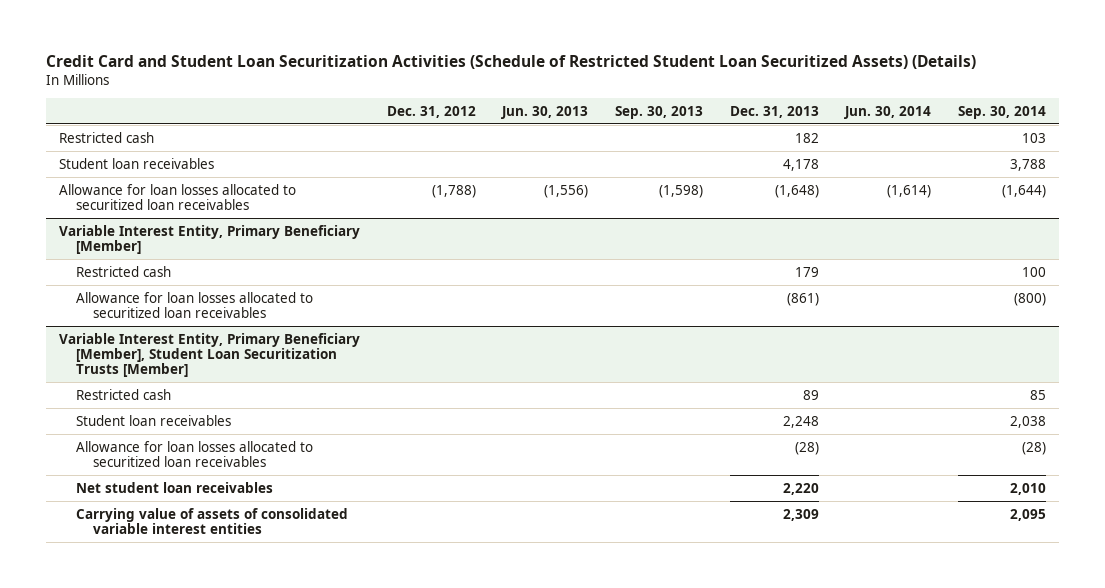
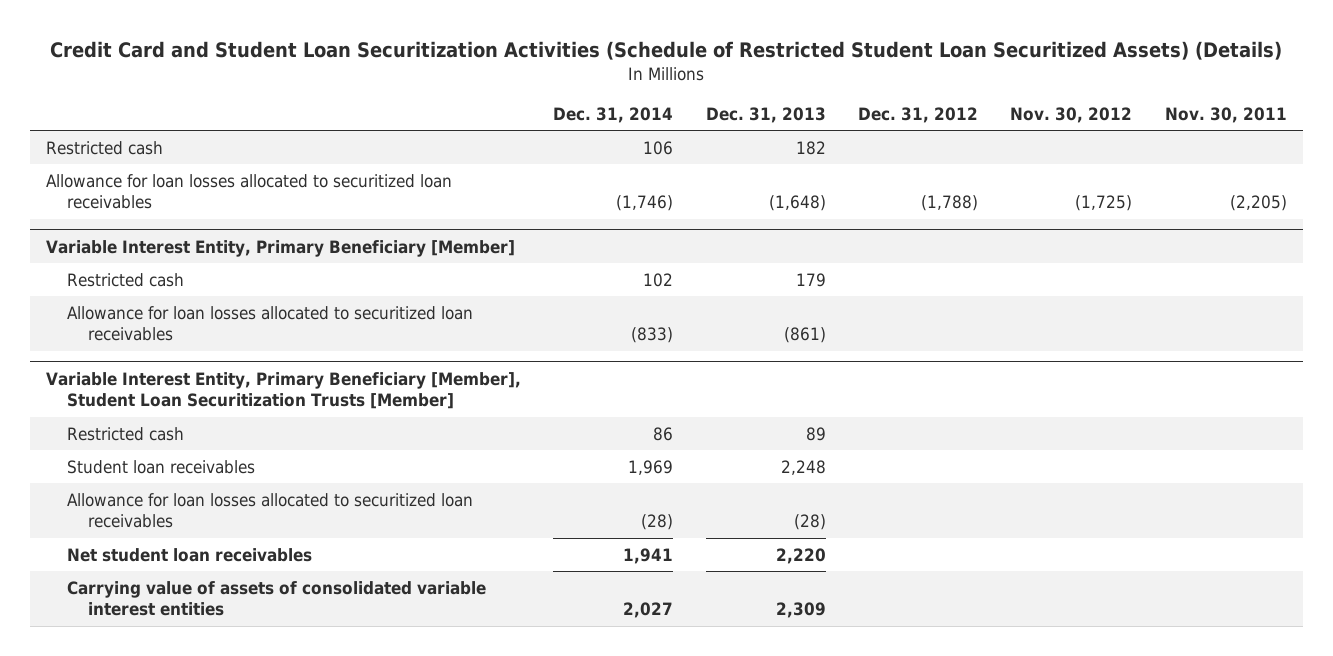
[501,105,589,119] Jun. 30, 2013 -> none
[614,105,703,119] Sep. 30, 2013 -> none
[844,105,932,119] Jun. 30, 2014 -> none
[957,105,1046,119] Sep. 30, 2014 -> none
none -> [553,106,674,123] Dec. 31, 2014
none -> [1010,106,1133,123] Nov. 30, 2012
none -> [1164,106,1287,123] Nov. 30, 2011
[59,157,215,169] Student loan receivables -> none

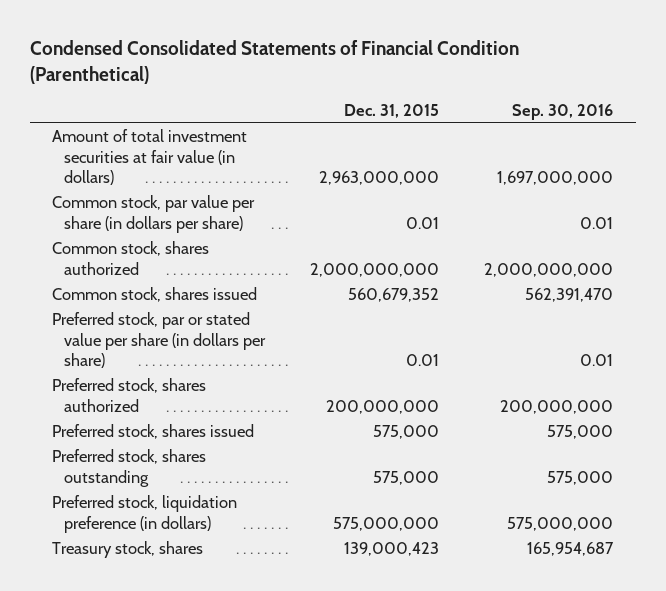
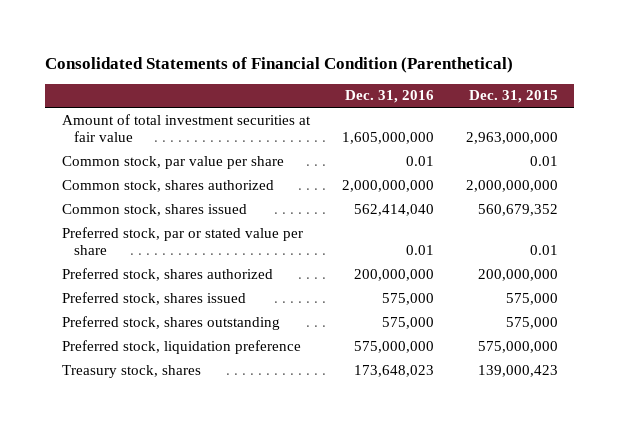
[29,40,519,84] Condensed Consolidated Statements of Financial Condition (Parenthetical) -> [45,56,514,73] Consolidated Statements of Financial Condition (Parenthetical)
[512,103,614,120] Sep. 30, 2016 -> none
none -> [344,90,434,104] Dec. 31, 2016
[52,129,248,185] Amount of total investment securities at fair value (in dollars) -> [61,113,311,143] Amount of total investment securities at fair value
[52,195,256,233] Common stock, par value per share (in dollars per share) -> [61,155,284,169] Common stock, par value per share
[52,312,267,368] Preferred stock, par or stated value per share (in dollars per share) -> [61,226,303,256] Preferred stock, par or stated value per share
[52,495,238,533] Preferred stock, liquidation preference (in dollars) -> [61,339,301,354] Preferred stock, liquidation preference

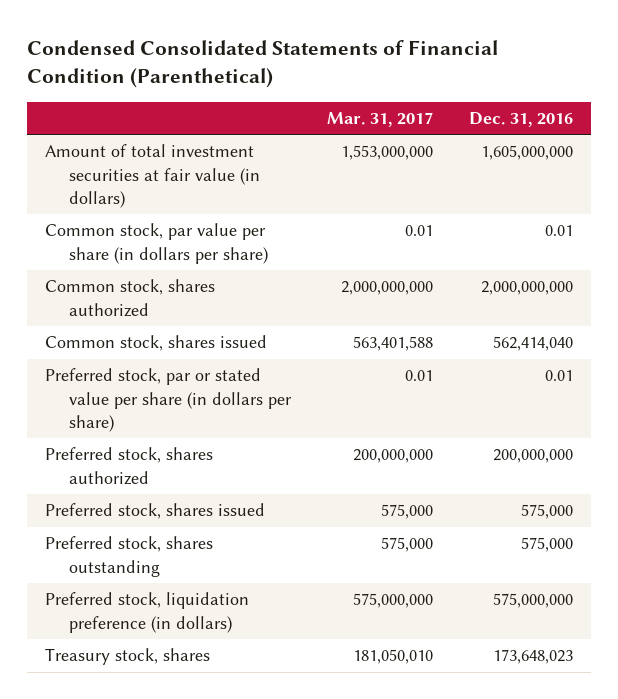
[45,56,514,73] Consolidated Statements of Financial Condition (Parenthetical) -> [27,40,499,89] Condensed Consolidated Statements of Financial Condition (Parenthetical)
[469,90,559,104] Dec. 31, 2015 -> none
none -> [327,111,434,127] Mar. 31, 2017
[61,113,311,143] Amount of total investment securities at fair value -> [45,144,261,208] Amount of total investment securities at fair value (in dollars)
[61,155,284,169] Common stock, par value per share -> [45,223,269,264] Common stock, par value per share (in dollars per share)
[61,226,303,256] Preferred stock, par or stated value per share -> [45,368,293,432] Preferred stock, par or stated value per share (in dollars per share)
[61,339,301,354] Preferred stock, liquidation preference -> [45,592,250,633] Preferred stock, liquidation preference (in dollars)

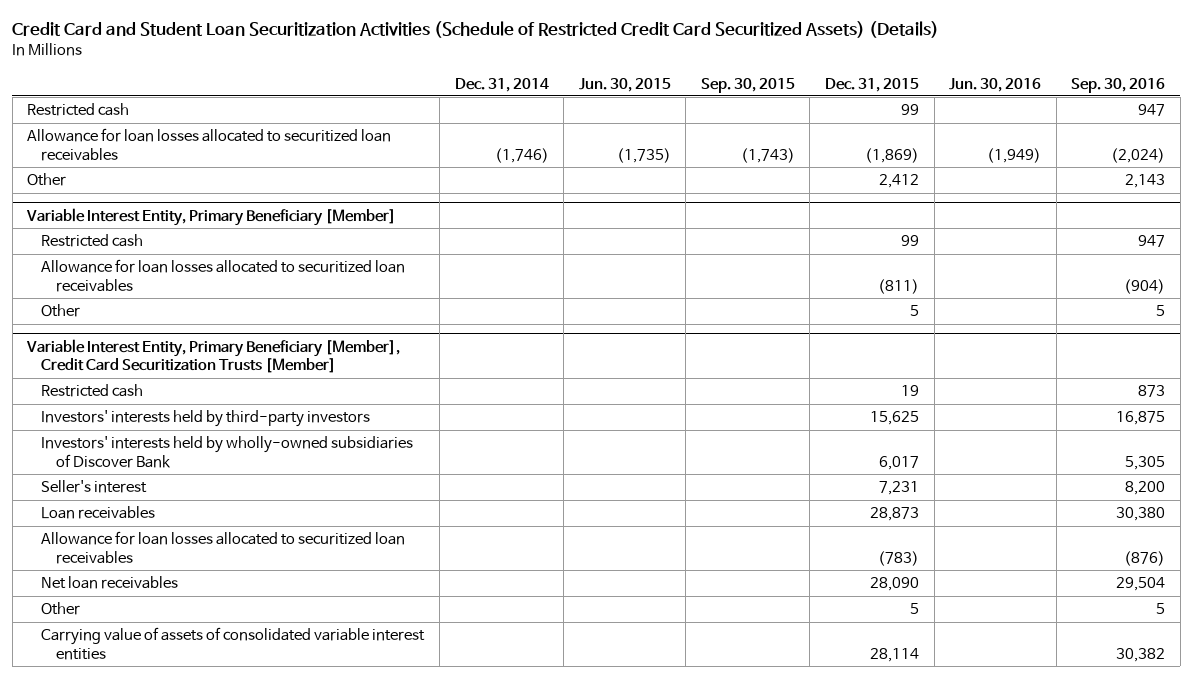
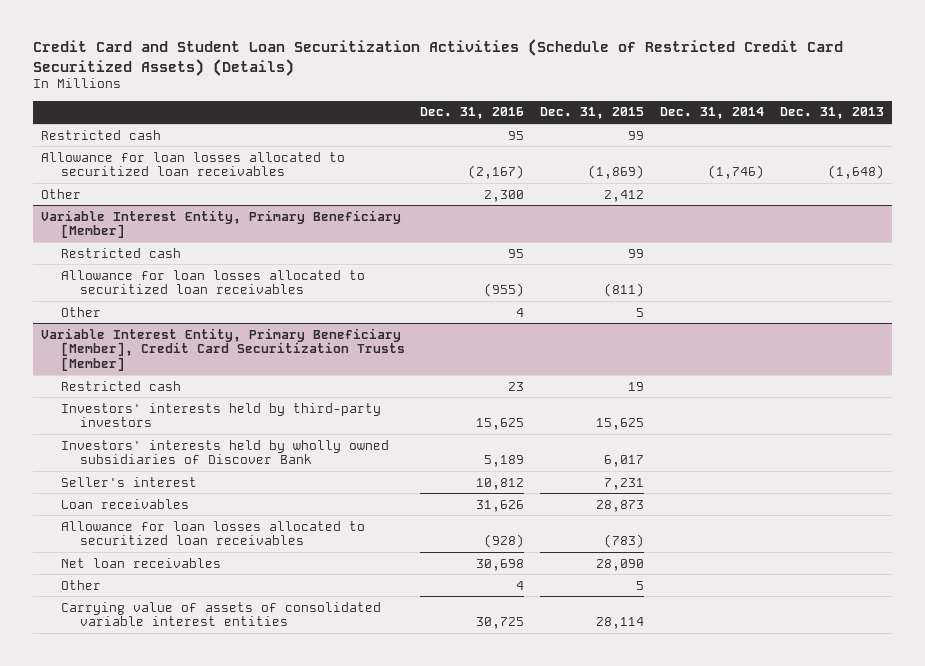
[578,77,671,92] Jun. 30, 2015 -> none
[700,77,795,93] Sep. 30, 2015 -> none
[949,77,1042,92] Jun. 30, 2016 -> none
[1071,77,1166,93] Sep. 30, 2016 -> none
none -> [420,107,525,120] Dec. 31, 2016
none -> [780,107,885,120] Dec. 31, 2013
[41,436,414,468] Investors' interests held by wholly-owned subsidiaries of Discover Bank -> [60,439,389,465] Investors' interests held by wholly owned subsidiaries of Discover Bank

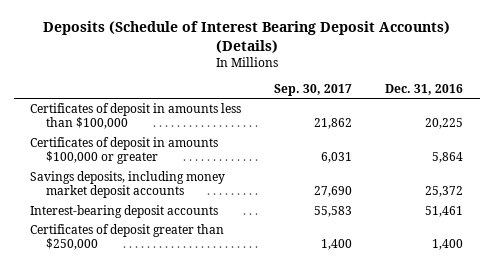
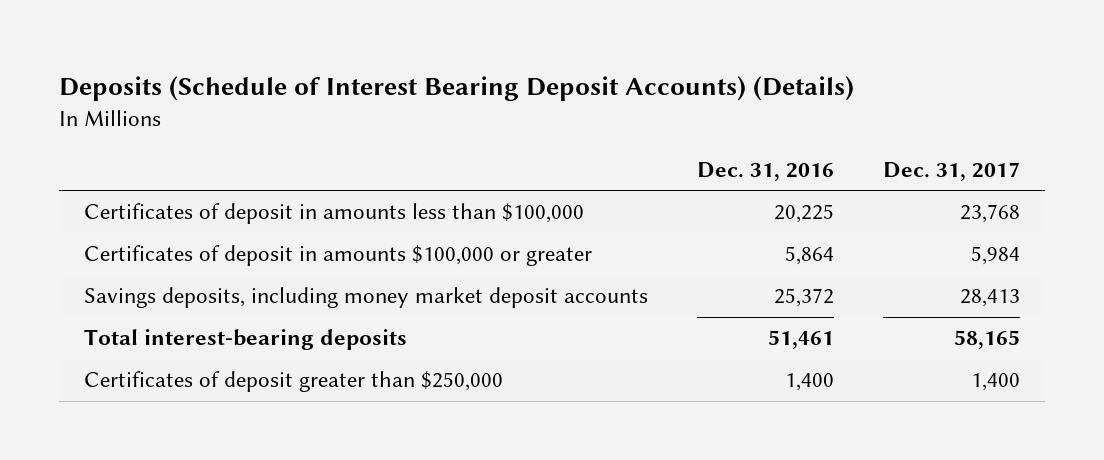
[274,84,353,97] Sep. 30, 2017 -> none
none -> [883,161,1021,181] Dec. 31, 2017
[30,204,219,218] Interest-bearing deposit accounts -> [83,329,407,351] Total interest-bearing deposits

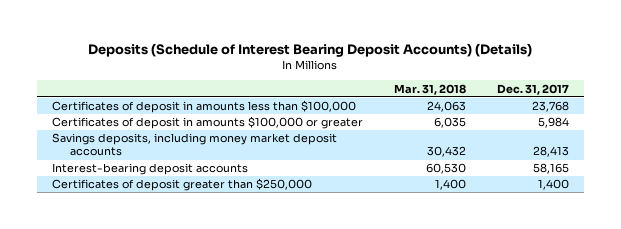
[697,161,835,181] Dec. 31, 2016 -> none
none -> [393,83,466,95] Mar. 31, 2018
[83,329,407,351] Total interest-bearing deposits -> [52,163,249,176] Interest-bearing deposit accounts

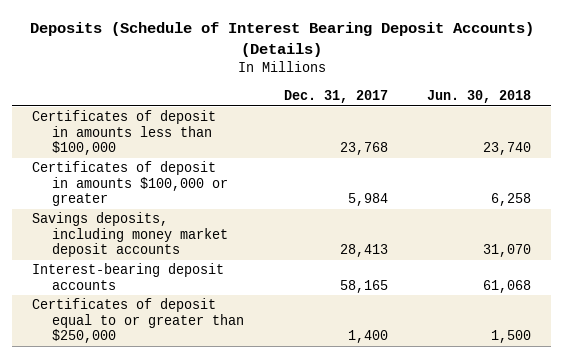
[393,83,466,95] Mar. 31, 2018 -> none
none -> [426,90,531,104] Jun. 30, 2018
[52,178,313,192] Certificates of deposit greater than $250,000 -> [32,298,245,344] Certificates of deposit equal to or greater than $250,000

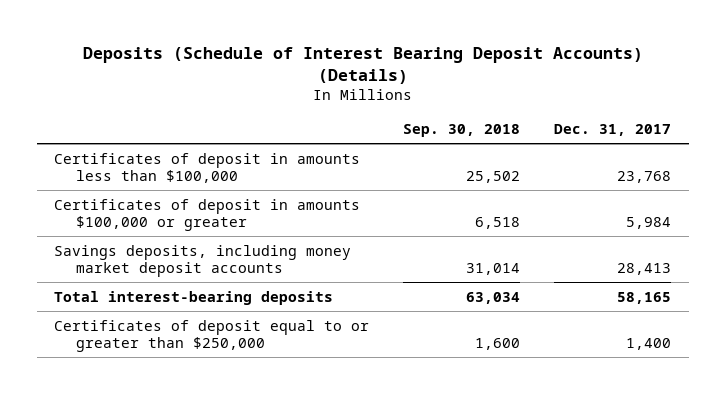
[426,90,531,104] Jun. 30, 2018 -> none
none -> [403,124,521,138] Sep. 30, 2018
[32,263,225,290] Interest-bearing deposit accounts -> [53,290,333,305] Total interest-bearing deposits

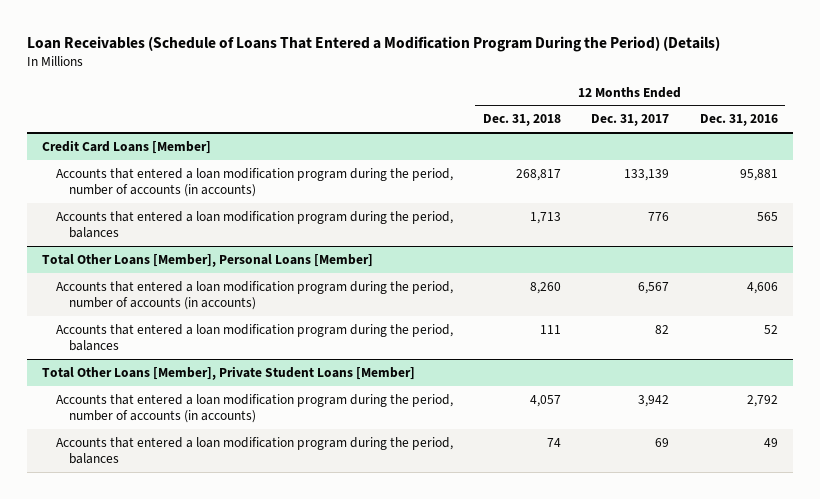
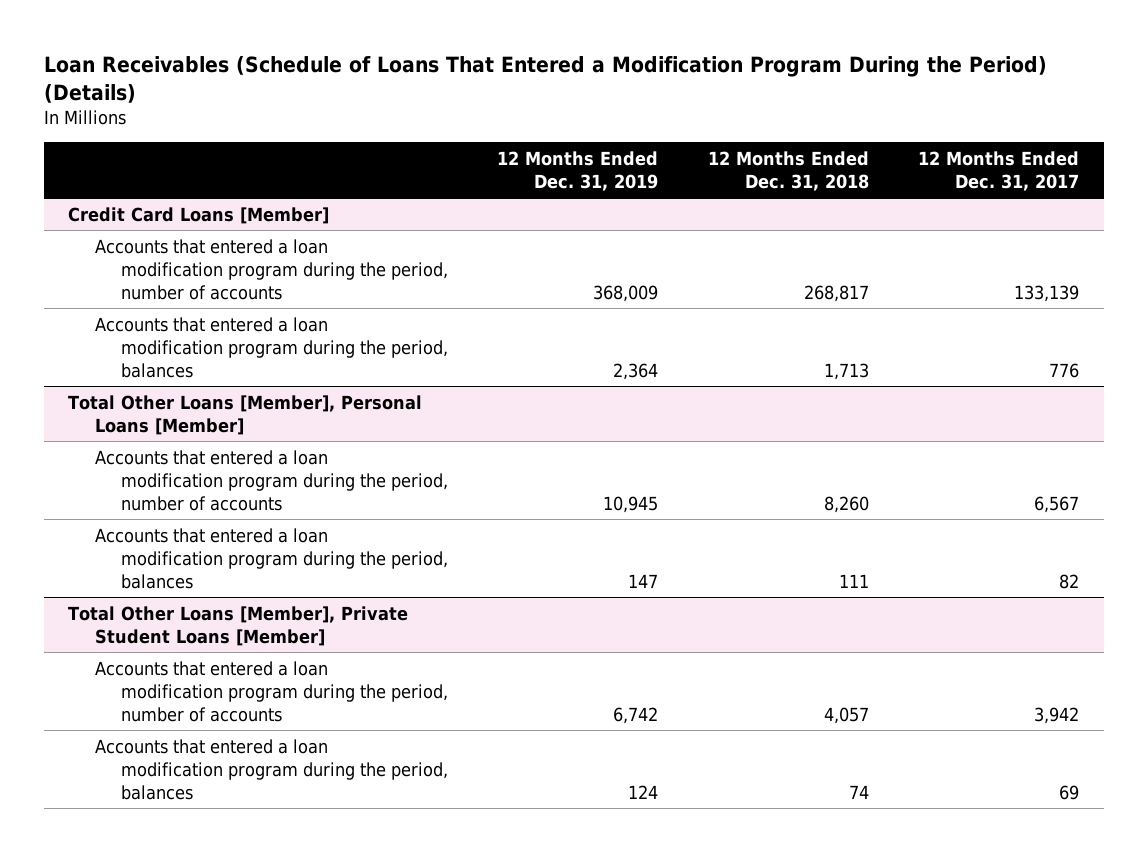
[699,114,778,127] Dec. 31, 2016 -> none
none -> [497,150,659,191] 12 Months Ended Dec. 31, 2019
[55,167,453,198] Accounts that entered a loan modification program during the period, number of accounts (in accounts) -> [94,238,449,300] Accounts that entered a loan modification program during the period, number of accounts
[55,280,453,311] Accounts that entered a loan modification program during the period, number of accounts (in accounts) -> [94,449,449,511] Accounts that entered a loan modification program during the period, number of accounts
[55,393,453,424] Accounts that entered a loan modification program during the period, number of accounts (in accounts) -> [94,660,449,722] Accounts that entered a loan modification program during the period, number of accounts

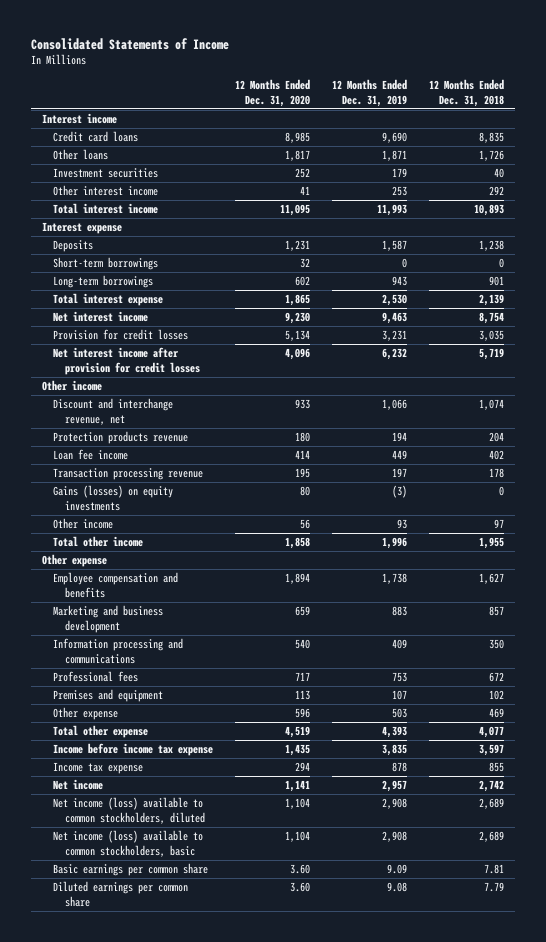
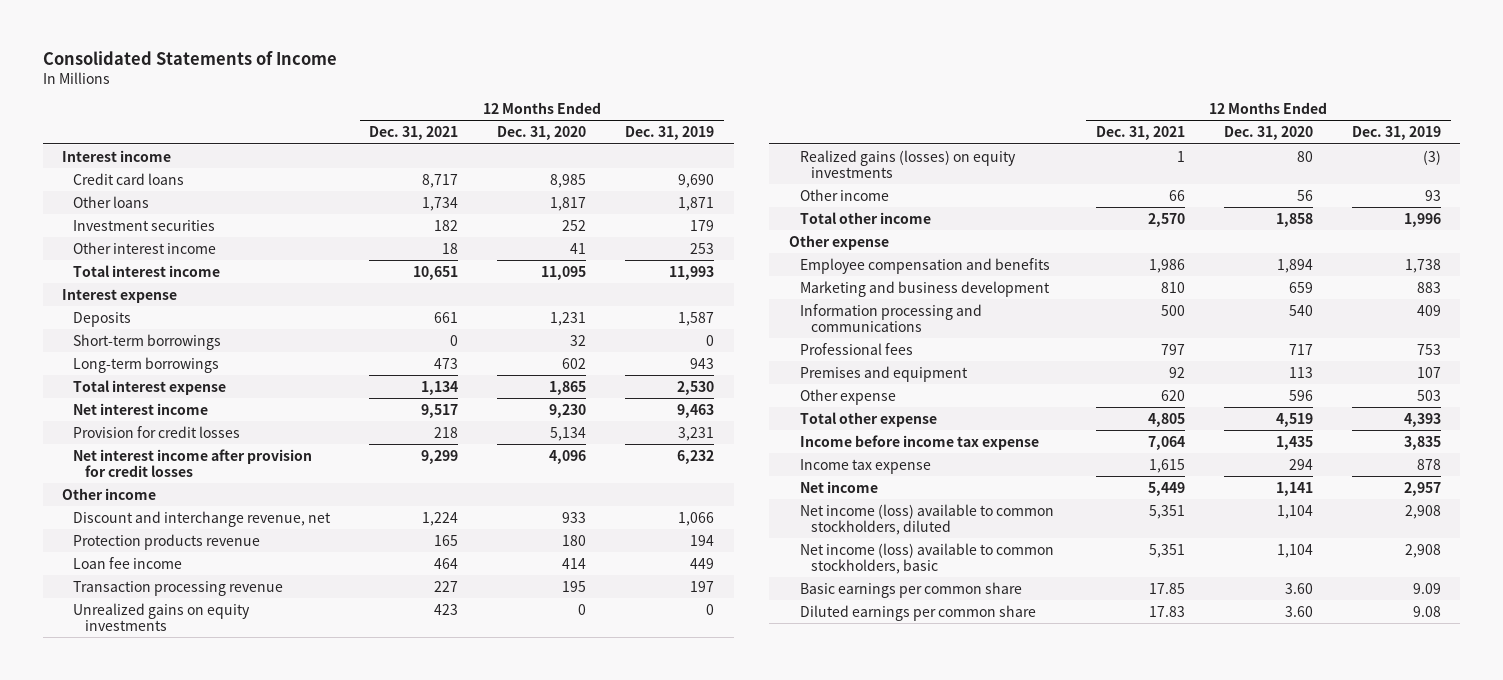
[429,79,505,107] 12 Months Ended Dec. 31, 2018 -> none
none -> [369,126,459,141] Dec. 31, 2021
none -> [73,602,251,631] Unrealized gains on equity investments
[53,485,174,511] Gains (losses) on equity investments -> [799,149,1016,178] Realized gains (losses) on equity investments

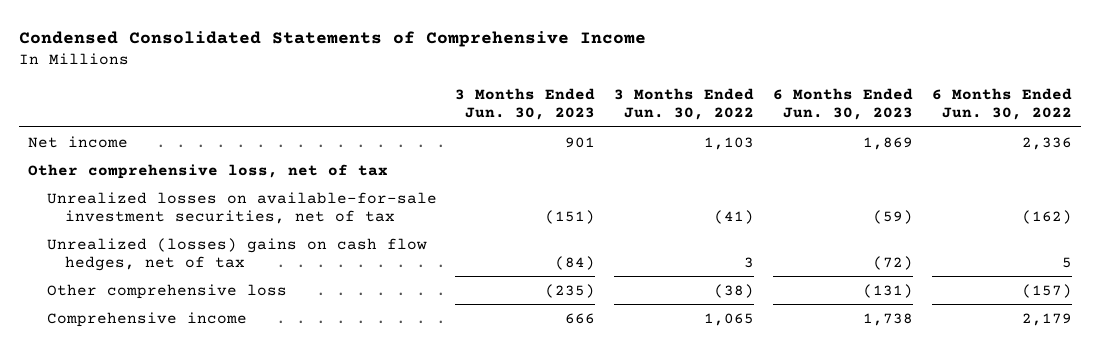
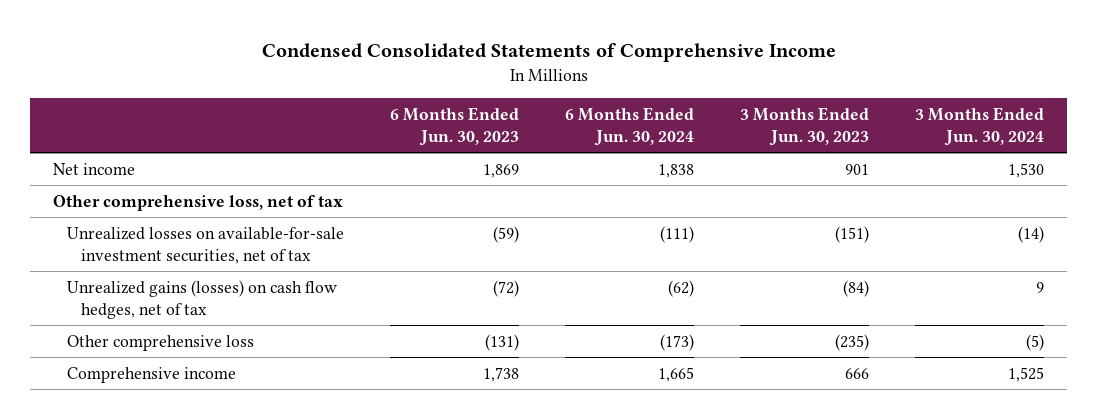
[614,87,755,121] 3 Months Ended Jun. 30, 2022 -> none
[931,87,1072,121] 6 Months Ended Jun. 30, 2022 -> none
none -> [565,106,695,146] 6 Months Ended Jun. 30, 2024
none -> [915,106,1045,146] 3 Months Ended Jun. 30, 2024
[46,237,427,271] Unrealized (losses) gains on cash flow hedges, net of tax -> [66,279,337,319] Unrealized gains (losses) on cash flow hedges, net of tax

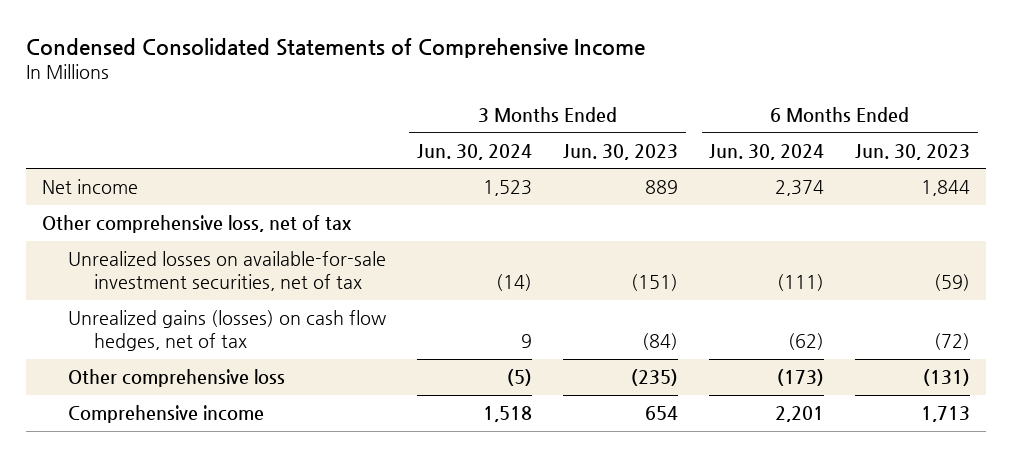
[483,163,520,178] 1,869 -> [921,180,971,197] 1,844
[658,163,695,178] 1,838 -> [775,180,825,197] 2,374
[845,163,870,175] 901 -> [645,180,679,195] 889
[1008,162,1045,178] 1,530 -> [483,180,533,197] 1,523
[483,366,520,382] 1,738 -> [921,406,971,423] 1,713
[658,366,695,382] 1,665 -> [775,406,825,423] 2,201
[845,367,870,379] 666 -> [645,406,679,421] 654
[1008,366,1045,382] 1,525 -> [483,406,533,423] 1,518

